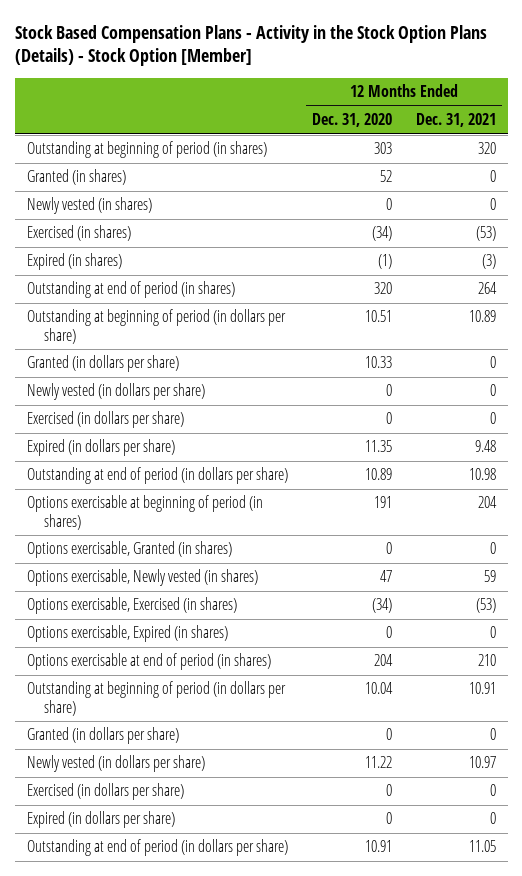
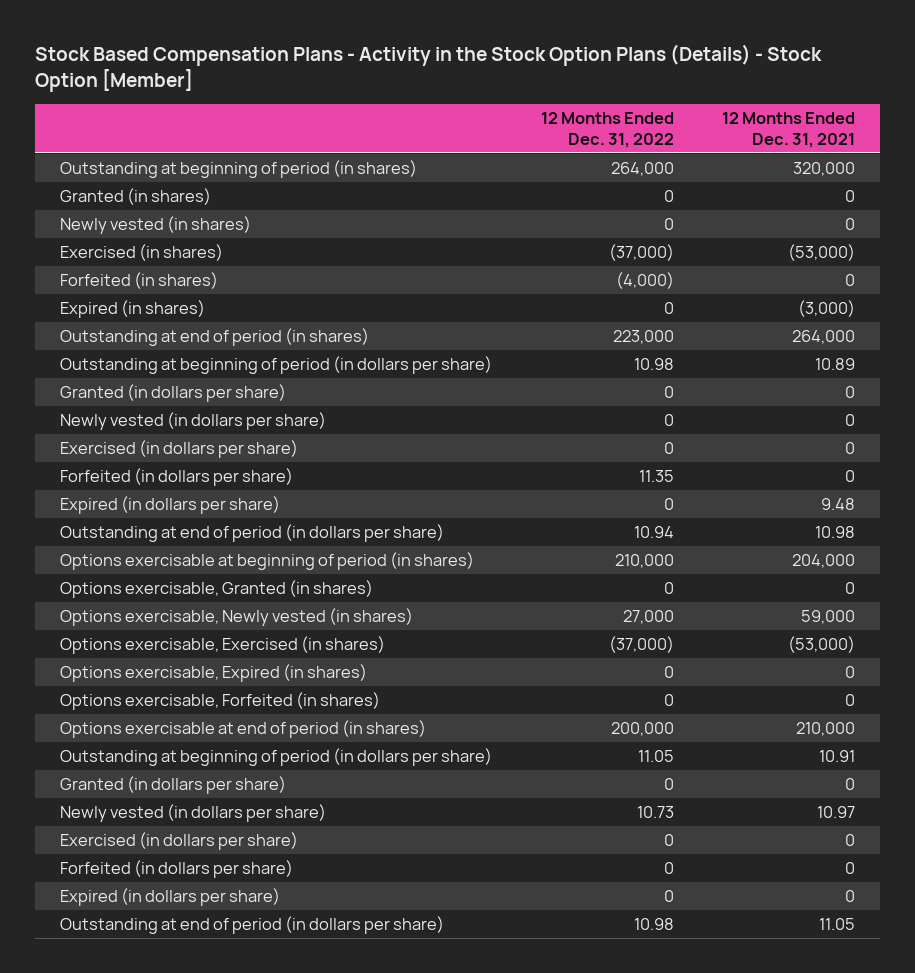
[311,113,392,128] Dec. 31, 2020 -> none
none -> [540,112,674,149] 12 Months Ended Dec. 31, 2022
[477,142,496,155] 320 -> [793,162,856,177] 320,000
[475,226,496,242] (53) -> [788,244,856,262] (53,000)
none -> [59,272,218,290] Forfeited (in shares)
[481,254,496,270] (3) -> [798,300,856,318] (3,000)
[477,282,497,295] 264 -> [792,330,856,345] 264,000
none -> [59,468,293,487] Forfeited (in dollars per share)
[477,496,497,509] 204 -> [792,554,856,569] 204,000
[483,570,496,583] 59 -> [801,610,856,625] 59,000
[475,598,496,614] (53) -> [788,636,856,654] (53,000)
none -> [59,692,380,711] Options exercisable, Forfeited (in shares)
[477,654,496,667] 210 -> [796,722,856,737] 210,000
none -> [59,860,293,879] Forfeited (in dollars per share)

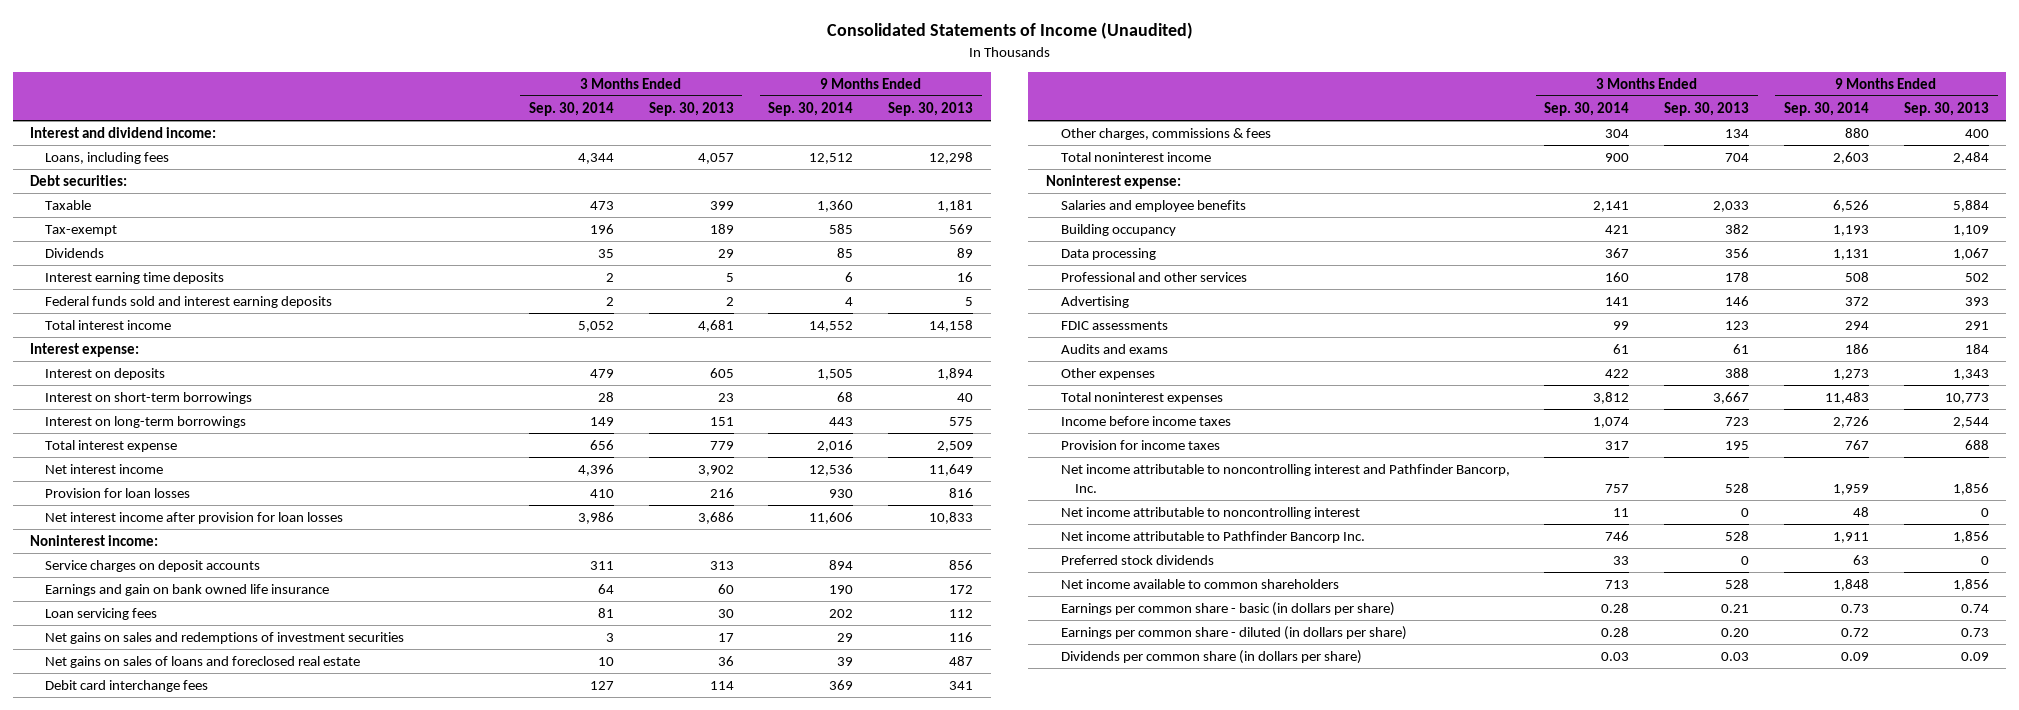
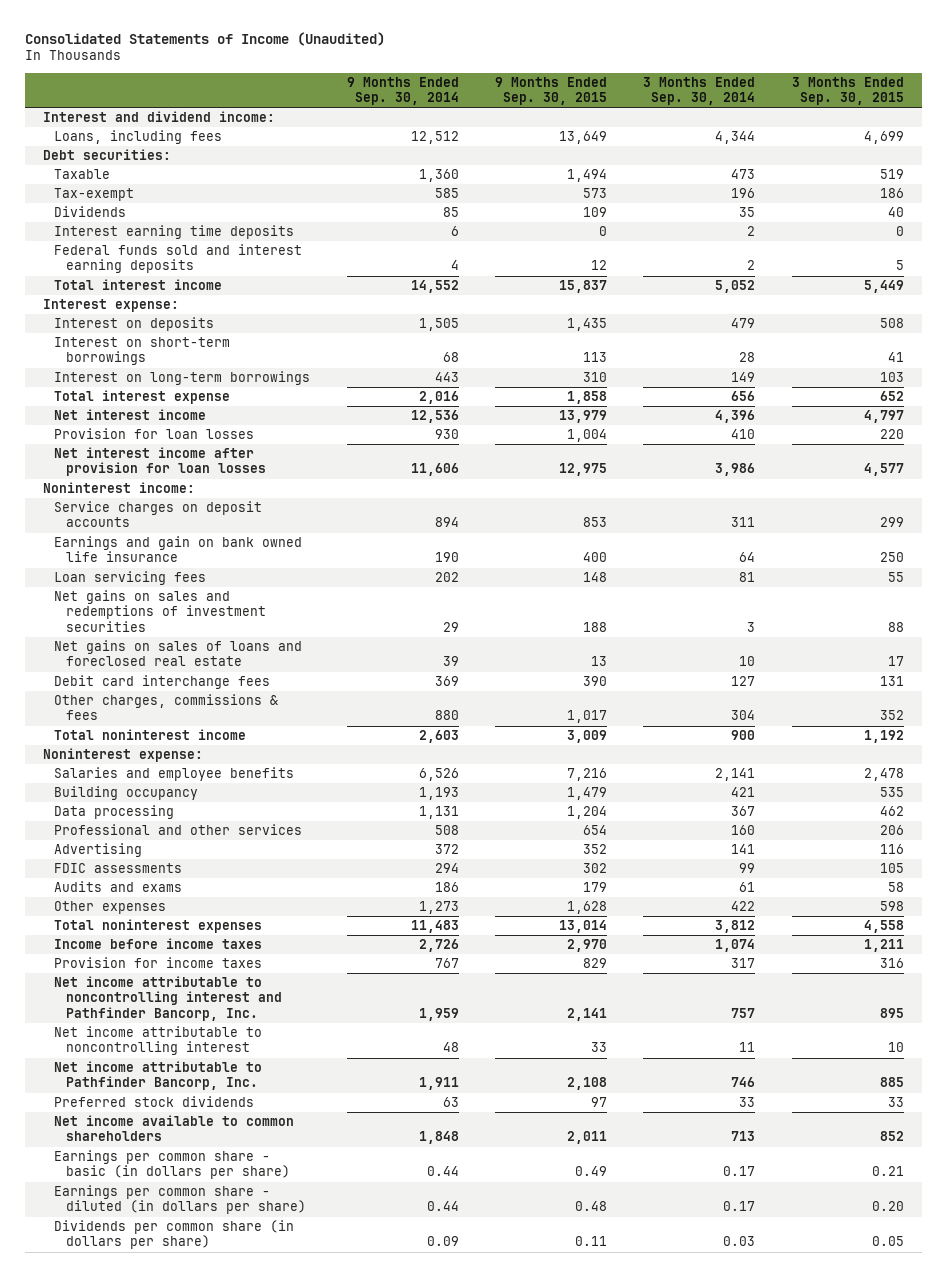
[648,101,734,116] Sep. 30, 2013 -> none
[888,101,974,116] Sep. 30, 2013 -> none
none -> [495,76,608,105] 9 Months Ended Sep. 30, 2015
none -> [791,76,904,105] 3 Months Ended Sep. 30, 2015
[1060,530,1365,543] Net income attributable to Pathfinder Bancorp Inc. -> [54,1061,263,1091] Net income attributable to Pathfinder Bancorp, Inc.
[1601,602,1630,613] 0.28 -> [723,1166,756,1177] 0.17
[1841,603,1870,613] 0.73 -> [426,1166,459,1177] 0.44
[1601,626,1630,637] 0.28 -> [723,1201,756,1212] 0.17
[1841,627,1870,637] 0.72 -> [426,1201,459,1212] 0.44

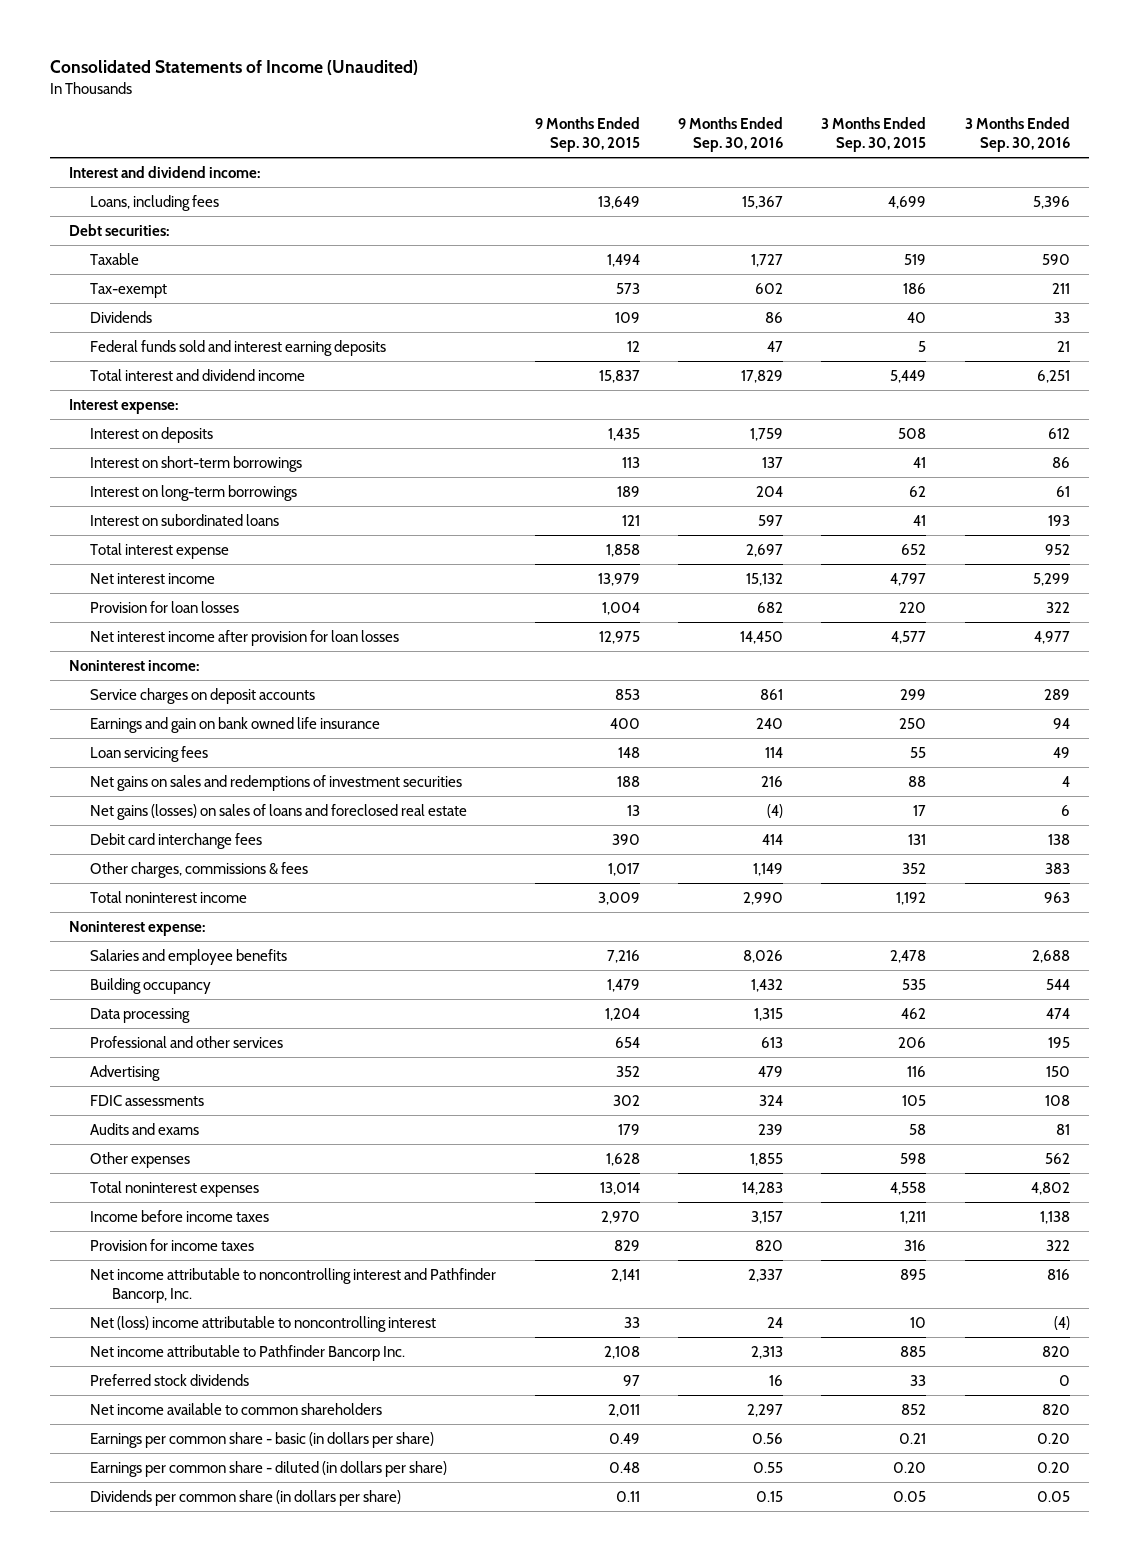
[346,76,459,105] 9 Months Ended Sep. 30, 2014 -> none
[643,76,756,105] 3 Months Ended Sep. 30, 2014 -> none
none -> [677,116,783,153] 9 Months Ended Sep. 30, 2016
none -> [964,116,1070,153] 3 Months Ended Sep. 30, 2016
[54,225,295,240] Interest earning time deposits -> none
[54,279,223,291] Total interest income -> [90,368,306,381] Total interest and dividend income
[583,372,608,383] 310 -> [616,485,640,497] 189
[879,372,904,383] 103 -> [909,485,927,497] 62
none -> [90,513,280,526] Interest on subordinated loans
[54,640,303,667] Net gains on sales of loans and foreclosed real estate -> [90,803,468,820] Net gains (losses) on sales of loans and foreclosed real estate
[54,1026,263,1056] Net income attributable to noncontrolling interest -> [90,1315,437,1332] Net (loss) income attributable to noncontrolling interest
[54,1061,263,1091] Net income attributable to Pathfinder Bancorp, Inc. -> [90,1344,406,1361] Net income attributable to Pathfinder Bancorp Inc.

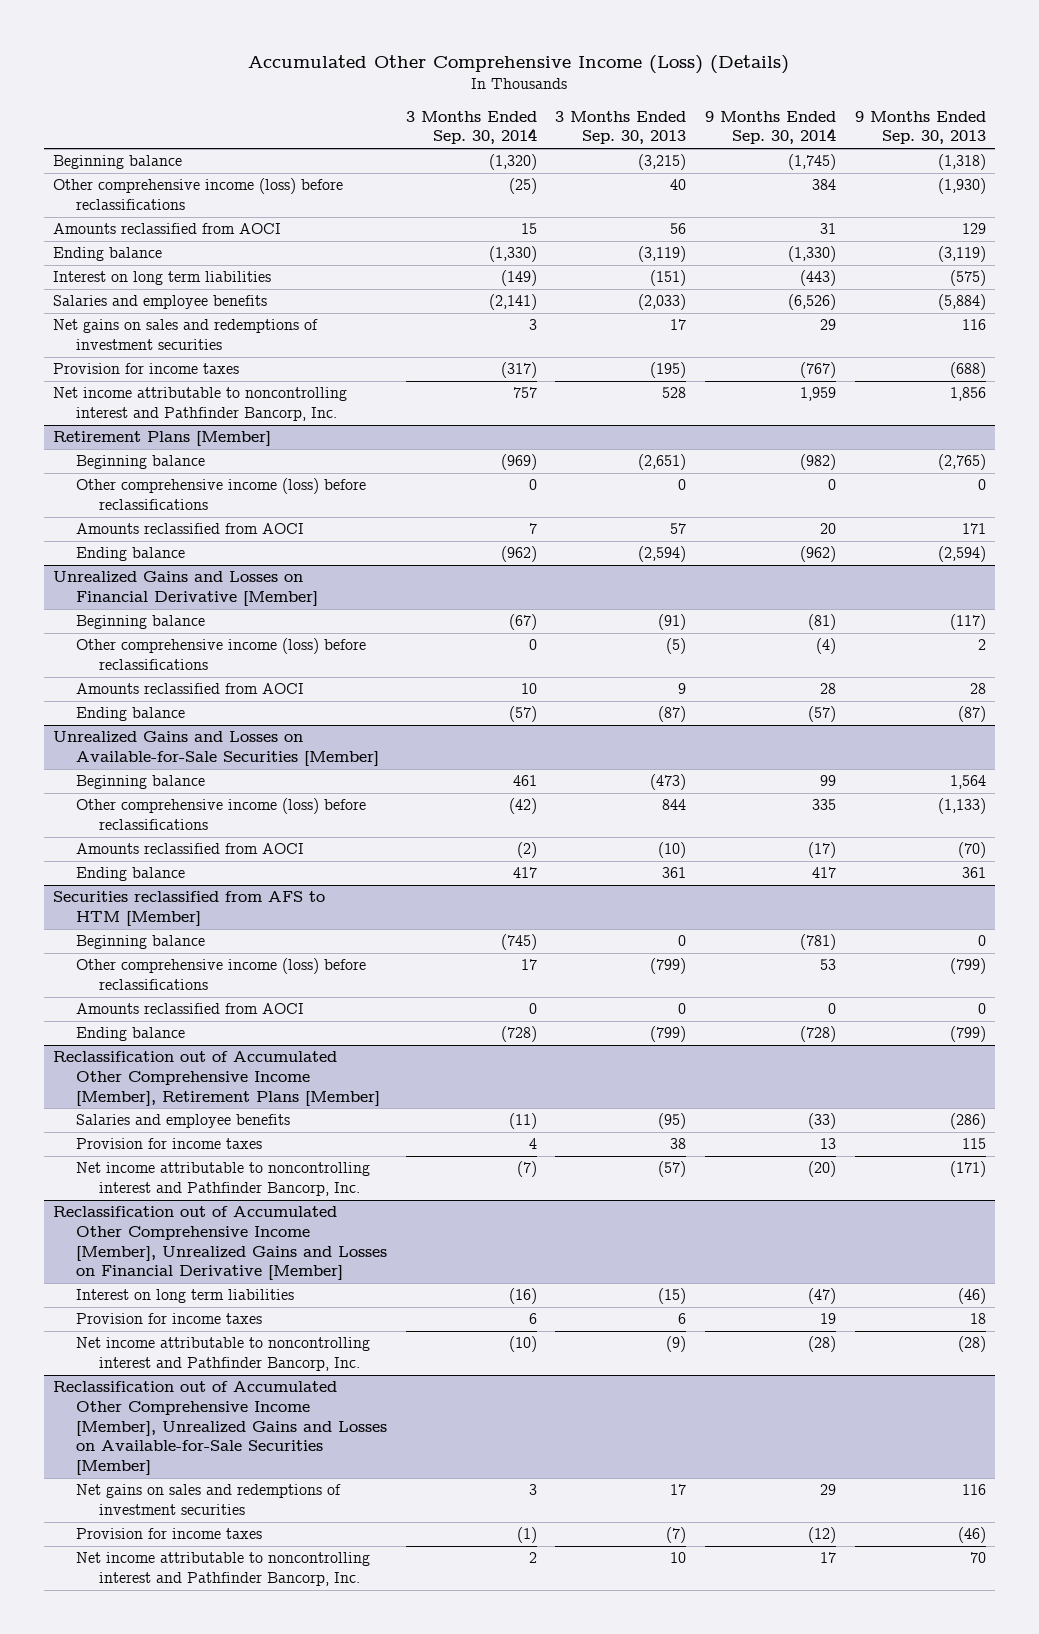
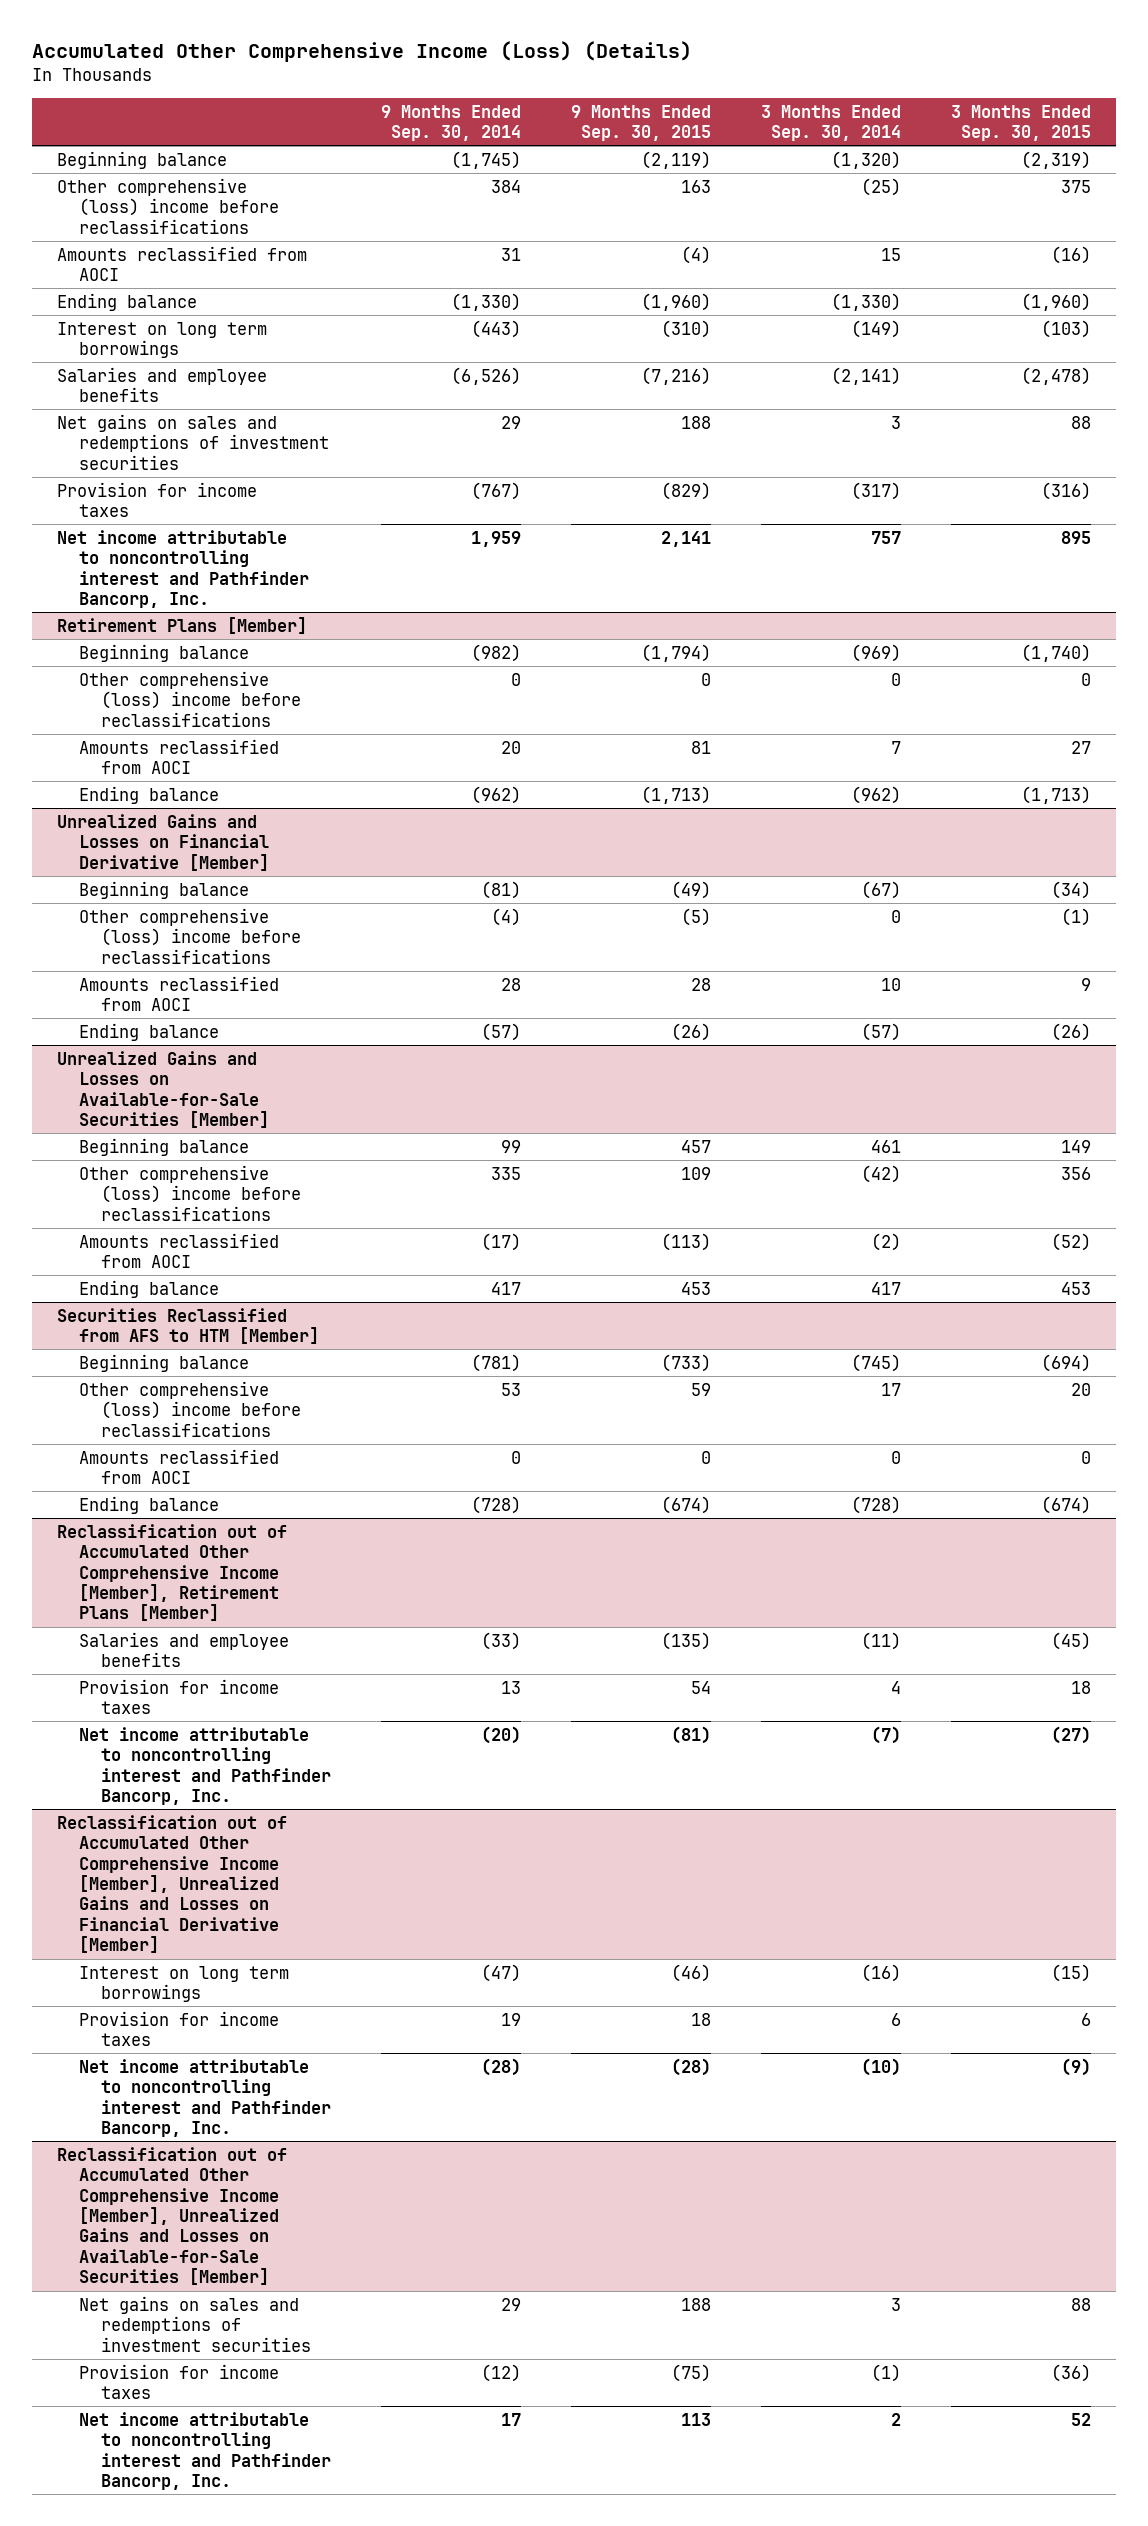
[555,110,687,145] 3 Months Ended Sep. 30, 2013 -> none
[854,110,986,145] 9 Months Ended Sep. 30, 2013 -> none
none -> [571,104,712,142] 9 Months Ended Sep. 30, 2015
none -> [951,104,1092,142] 3 Months Ended Sep. 30, 2015
[53,178,344,211] Other comprehensive income (loss) before reclassifications -> [56,177,279,234] Other comprehensive (loss) income before reclassifications
[53,271,272,286] Interest on long term liabilities -> [56,321,267,359] Interest on long term borrowings
[75,478,366,511] Other comprehensive income (loss) before reclassifications -> [78,670,301,727] Other comprehensive (loss) income before reclassifications
[75,638,366,671] Other comprehensive income (loss) before reclassifications -> [78,907,301,964] Other comprehensive (loss) income before reclassifications
[75,798,366,831] Other comprehensive income (loss) before reclassifications -> [78,1164,301,1221] Other comprehensive (loss) income before reclassifications
[53,891,326,927] Securities reclassified from AFS to HTM [Member] -> [56,1307,319,1345] Securities Reclassified from AFS to HTM [Member]
[75,958,366,991] Other comprehensive income (loss) before reclassifications -> [78,1380,301,1437] Other comprehensive (loss) income before reclassifications
[75,1289,294,1304] Interest on long term liabilities -> [78,1965,289,2003] Interest on long term borrowings

